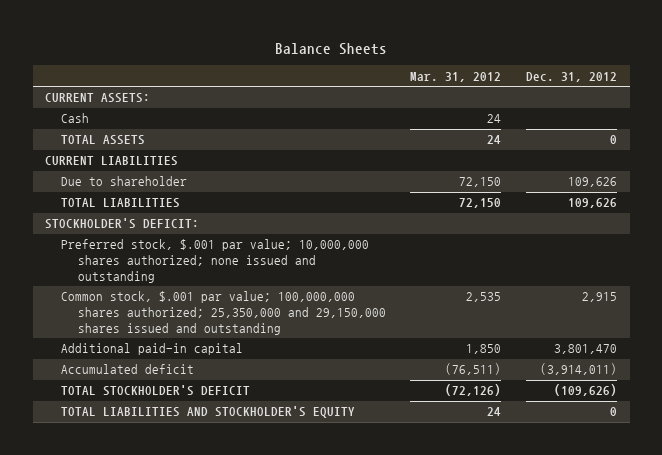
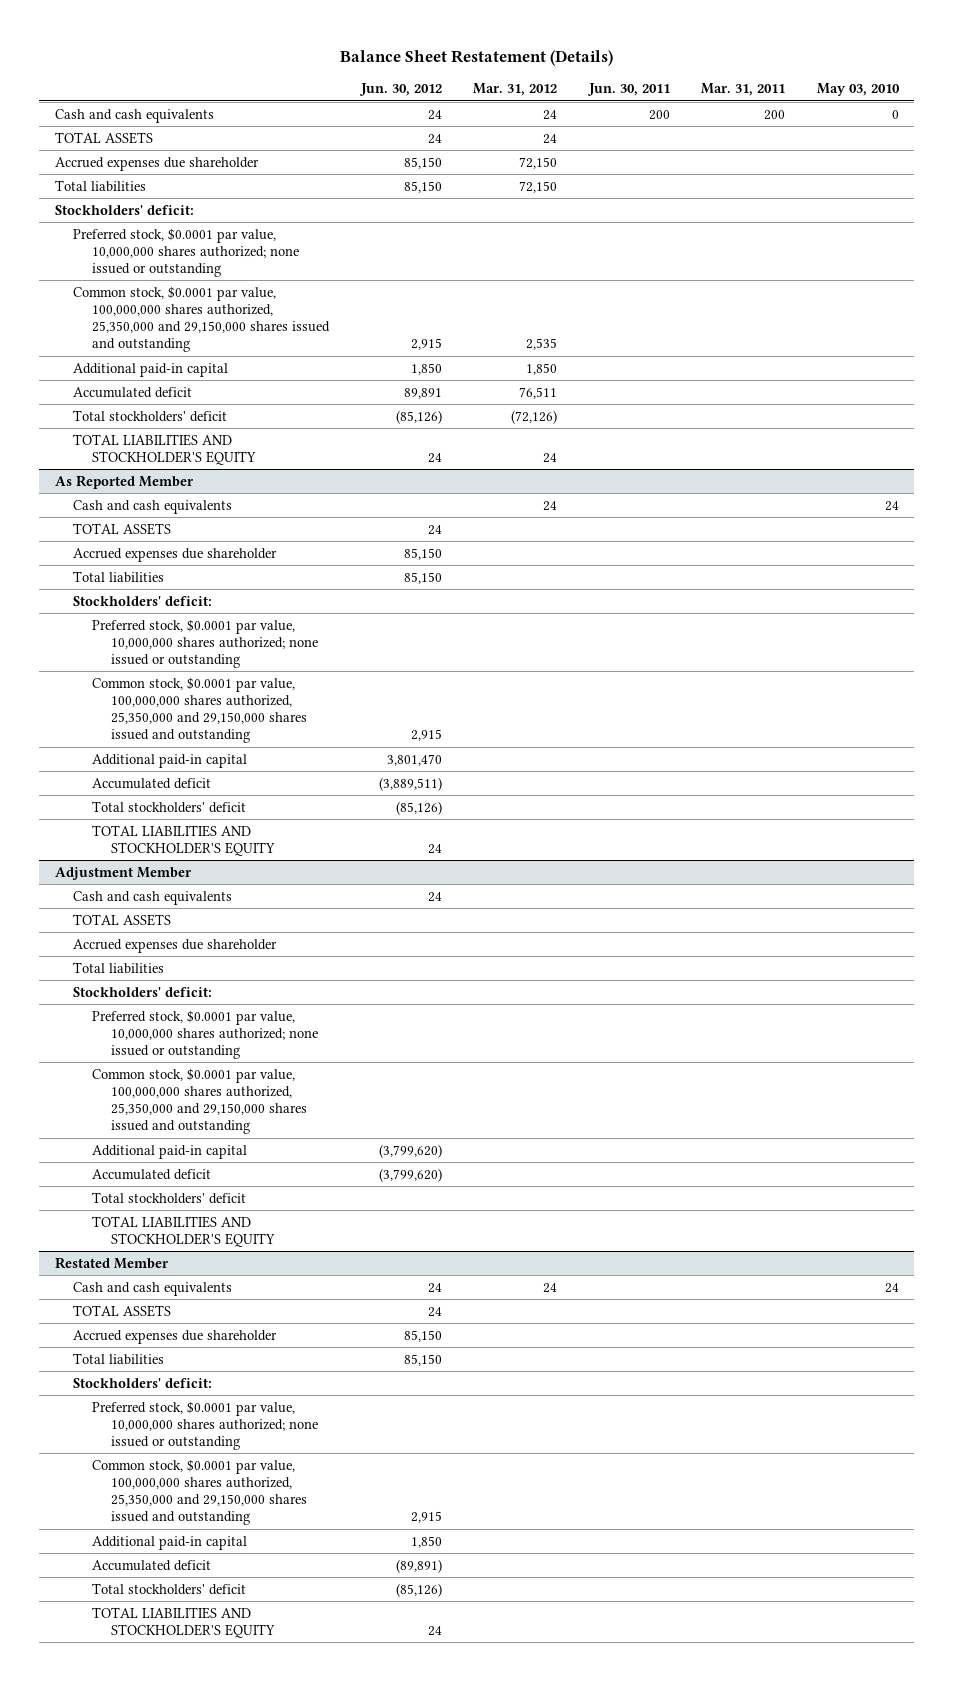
[275,42,388,55] Balance Sheets -> [339,49,613,66] Balance Sheet Restatement (Details)
[526,71,618,82] Dec. 31, 2012 -> none
none -> [358,83,442,97] Jun. 30, 2012
none -> [586,83,670,97] Jun. 30, 2011
none -> [701,83,786,97] Mar. 31, 2011
none -> [816,83,900,97] May 03, 2010
[45,93,151,104] CURRENT ASSETS: -> none
[61,113,90,124] Cash -> [54,108,214,123] Cash and cash equivalents
[45,156,179,167] CURRENT LIABILITIES -> none
[61,176,188,187] Due to shareholder -> [54,156,259,171] Accrued expenses due shareholder
[61,198,181,209] TOTAL LIABILITIES -> [54,179,146,192] Total liabilities
[45,218,200,230] STOCKHOLDER'S DEFICIT: -> [54,204,194,215] Stockholders' deficit:
[61,239,370,284] Preferred stock, $.001 par value; 10,000,000 shares authorized; none issued and outstanding -> [73,227,300,278] Preferred stock, $0.0001 par value, 10,000,000 shares authorized; none issued or outstanding
[61,291,386,336] Common stock, $.001 par value; 100,000,000 shares authorized; 25,350,000 and 29,150,000 shares issued and outstanding -> [73,285,331,353] Common stock, $0.0001 par value, 100,000,000 shares authorized, 25,350,000 and 29,150,000 shares issued and outstanding
[445,363,502,376] (76,511) -> [519,386,558,399] 76,511
[61,385,251,397] TOTAL STOCKHOLDER'S DEFICIT -> [73,409,228,422] Total stockholders' deficit
none -> [54,474,194,489] As Reported Member
none -> [73,499,233,514] Cash and cash equivalents
none -> [73,522,172,535] TOTAL ASSETS
none -> [73,547,278,562] Accrued expenses due shareholder
none -> [73,570,165,583] Total liabilities
none -> [73,595,213,606] Stockholders' deficit:
none -> [92,618,318,669] Preferred stock, $0.0001 par value, 10,000,000 shares authorized; none issued or outstanding
none -> [92,676,307,744] Common stock, $0.0001 par value, 100,000,000 shares authorized, 25,350,000 and 29,150,000 shares issued and outstanding
none -> [92,753,248,768] Additional paid-in capital
none -> [92,777,212,789] Accumulated deficit
none -> [92,800,247,813] Total stockholders' deficit
none -> [92,824,275,857] TOTAL LIABILITIES AND STOCKHOLDER'S EQUITY
none -> [54,866,192,880] Adjustment Member
none -> [73,890,233,905] Cash and cash equivalents
none -> [73,913,172,926] TOTAL ASSETS
none -> [73,938,278,953] Accrued expenses due shareholder
none -> [73,961,165,974] Total liabilities
none -> [73,986,213,997] Stockholders' deficit:
none -> [92,1009,318,1060] Preferred stock, $0.0001 par value, 10,000,000 shares authorized; none issued or outstanding
none -> [92,1067,307,1135] Common stock, $0.0001 par value, 100,000,000 shares authorized, 25,350,000 and 29,150,000 shares issued and outstanding
none -> [92,1144,248,1159] Additional paid-in capital
none -> [92,1168,212,1180] Accumulated deficit
none -> [92,1191,247,1204] Total stockholders' deficit
none -> [92,1215,275,1248] TOTAL LIABILITIES AND STOCKHOLDER'S EQUITY
none -> [54,1256,169,1269] Restated Member
none -> [73,1281,233,1296] Cash and cash equivalents
none -> [73,1304,172,1317] TOTAL ASSETS
none -> [73,1329,278,1344] Accrued expenses due shareholder
none -> [73,1352,165,1365] Total liabilities
none -> [73,1377,213,1388] Stockholders' deficit:
none -> [92,1400,318,1451] Preferred stock, $0.0001 par value, 10,000,000 shares authorized; none issued or outstanding
none -> [92,1458,307,1526] Common stock, $0.0001 par value, 100,000,000 shares authorized, 25,350,000 and 29,150,000 shares issued and outstanding
none -> [92,1535,248,1550] Additional paid-in capital
none -> [92,1559,212,1571] Accumulated deficit
none -> [92,1582,247,1595] Total stockholders' deficit
none -> [92,1606,275,1639] TOTAL LIABILITIES AND STOCKHOLDER'S EQUITY

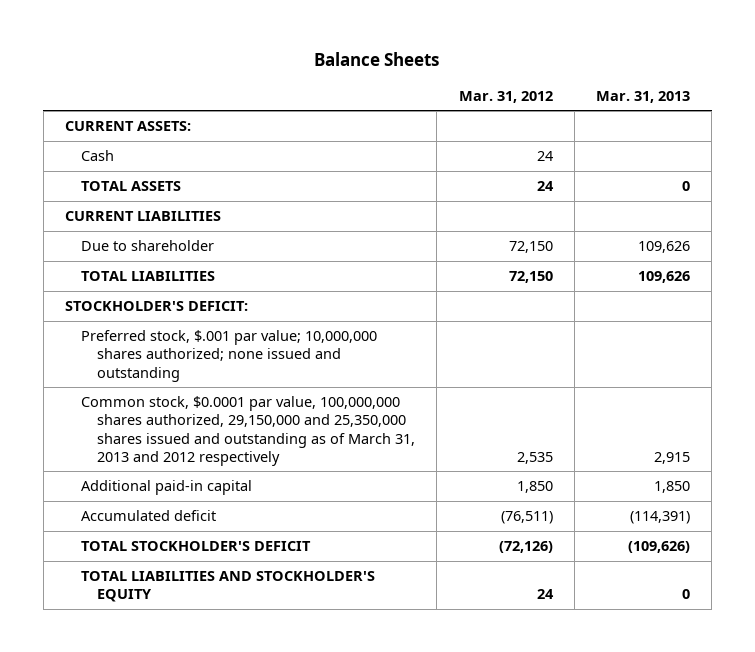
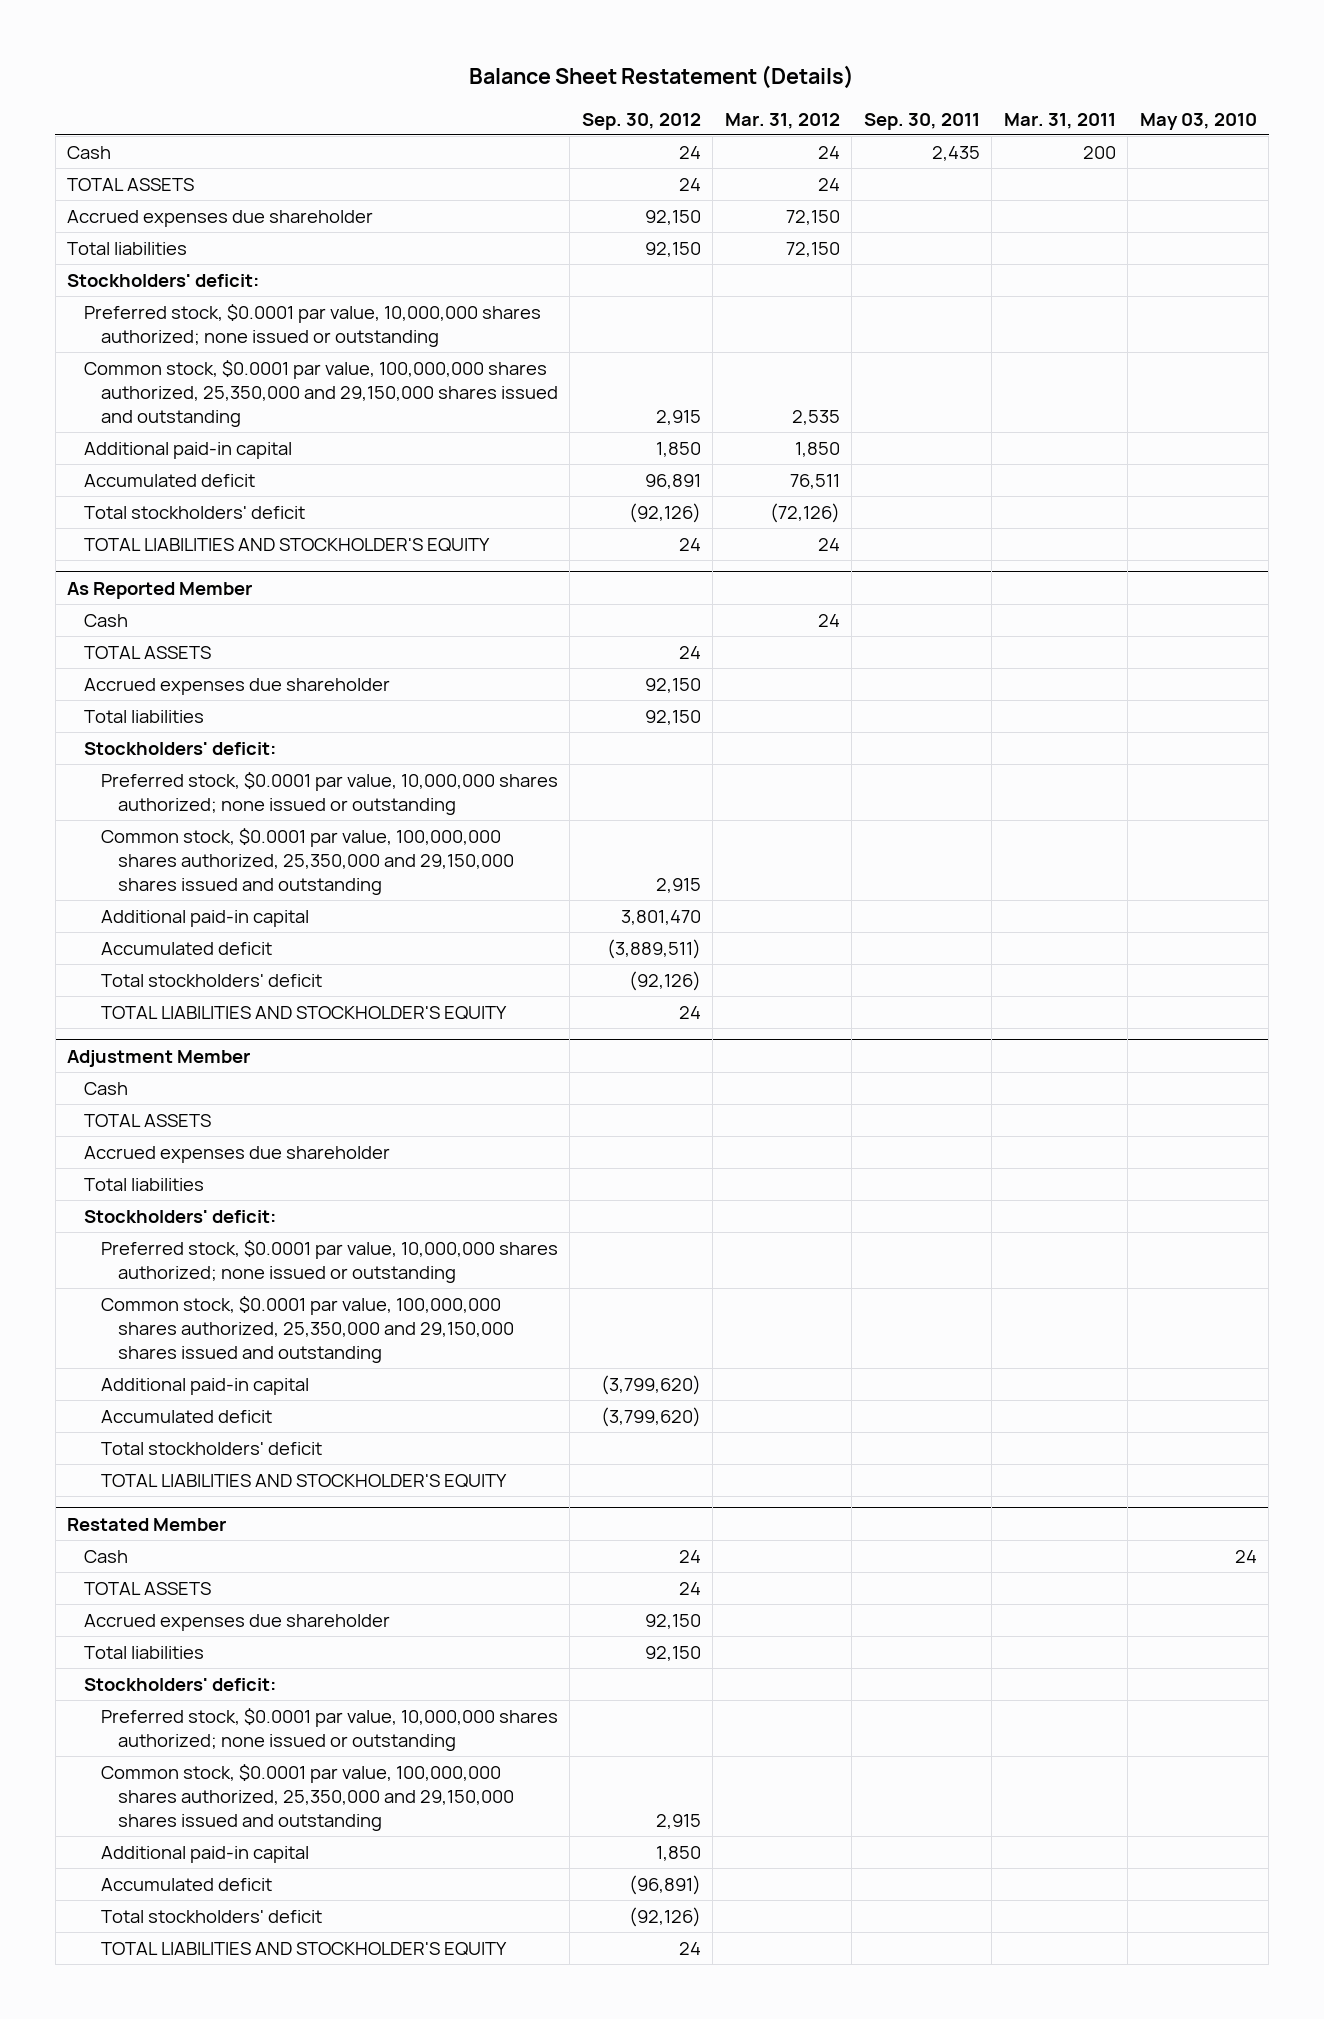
[314,52,440,67] Balance Sheets -> [468,65,854,90] Balance Sheet Restatement (Details)
[596,90,691,103] Mar. 31, 2013 -> none
none -> [581,112,701,130] Sep. 30, 2012
none -> [863,112,980,130] Sep. 30, 2011
none -> [1003,112,1116,129] Mar. 31, 2011
none -> [1139,112,1257,130] May 03, 2010
[64,121,191,132] CURRENT ASSETS: -> none
[64,211,221,222] CURRENT LIABILITIES -> none
[81,240,215,252] Due to shareholder -> [67,209,374,227] Accrued expenses due shareholder
[81,271,216,282] TOTAL LIABILITIES -> [67,241,188,255] Total liabilities
[64,301,248,312] STOCKHOLDER'S DEFICIT: -> [67,273,260,287] Stockholders' deficit:
[81,330,378,382] Preferred stock, $.001 par value; 10,000,000 shares authorized; none issued and outstanding -> [83,303,541,347] Preferred stock, $0.0001 par value, 10,000,000 shares authorized; none issued or outstanding
[81,396,416,466] Common stock, $0.0001 par value, 100,000,000 shares authorized, 29,150,000 and 25,350,000 shares issued and outstanding as of March 31, 2013 and 2012 respectively -> [83,359,558,427] Common stock, $0.0001 par value, 100,000,000 shares authorized, 25,350,000 and 29,150,000 shares issued and outstanding
[500,511,553,525] (76,511) -> [789,473,840,489] 76,511
[81,541,312,552] TOTAL STOCKHOLDER'S DEFICIT -> [83,505,305,519] Total stockholders' deficit
none -> [67,581,253,599] As Reported Member
none -> [83,613,128,627] Cash
none -> [83,645,211,659] TOTAL ASSETS
none -> [83,677,390,695] Accrued expenses due shareholder
none -> [83,709,204,723] Total liabilities
none -> [83,741,276,755] Stockholders' deficit:
none -> [100,771,558,815] Preferred stock, $0.0001 par value, 10,000,000 shares authorized; none issued or outstanding
none -> [100,827,514,895] Common stock, $0.0001 par value, 100,000,000 shares authorized, 25,350,000 and 29,150,000 shares issued and outstanding
none -> [100,909,309,927] Additional paid-in capital
none -> [100,941,272,955] Accumulated deficit
none -> [100,973,322,987] Total stockholders' deficit
none -> [100,1005,507,1019] TOTAL LIABILITIES AND STOCKHOLDER'S EQUITY
none -> [67,1049,251,1067] Adjustment Member
none -> [83,1081,128,1095] Cash
none -> [83,1113,211,1127] TOTAL ASSETS
none -> [83,1145,390,1163] Accrued expenses due shareholder
none -> [83,1177,204,1191] Total liabilities
none -> [83,1209,276,1223] Stockholders' deficit:
none -> [100,1239,558,1283] Preferred stock, $0.0001 par value, 10,000,000 shares authorized; none issued or outstanding
none -> [100,1295,514,1363] Common stock, $0.0001 par value, 100,000,000 shares authorized, 25,350,000 and 29,150,000 shares issued and outstanding
none -> [100,1377,309,1395] Additional paid-in capital
none -> [100,1409,272,1423] Accumulated deficit
none -> [100,1441,322,1455] Total stockholders' deficit
none -> [100,1473,507,1487] TOTAL LIABILITIES AND STOCKHOLDER'S EQUITY
none -> [67,1517,227,1531] Restated Member
none -> [83,1549,128,1563] Cash
none -> [83,1581,211,1595] TOTAL ASSETS
none -> [83,1613,390,1631] Accrued expenses due shareholder
none -> [83,1645,204,1659] Total liabilities
none -> [83,1677,276,1691] Stockholders' deficit:
none -> [100,1707,558,1751] Preferred stock, $0.0001 par value, 10,000,000 shares authorized; none issued or outstanding
none -> [100,1763,514,1831] Common stock, $0.0001 par value, 100,000,000 shares authorized, 25,350,000 and 29,150,000 shares issued and outstanding
none -> [100,1845,309,1863] Additional paid-in capital
none -> [100,1877,272,1891] Accumulated deficit
none -> [100,1909,322,1923] Total stockholders' deficit
none -> [100,1941,507,1955] TOTAL LIABILITIES AND STOCKHOLDER'S EQUITY

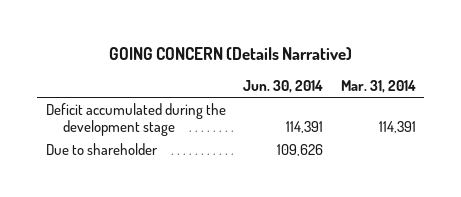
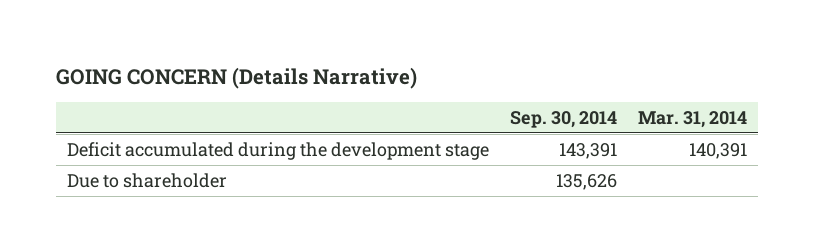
[243,80,324,94] Jun. 30, 2014 -> none
none -> [509,110,617,128] Sep. 30, 2014
[378,121,416,134] 114,391 -> [689,142,748,159] 140,391

